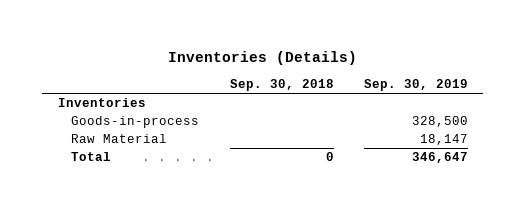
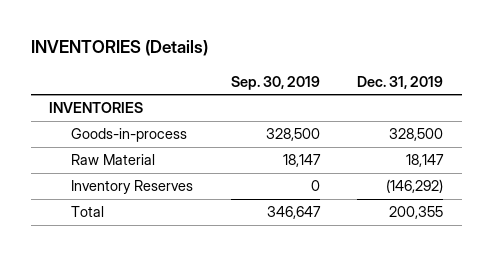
[167,51,357,66] Inventories (Details) -> [30,40,208,57] INVENTORIES (Details)
[229,79,334,92] Sep. 30, 2018 -> none
none -> [357,75,444,89] Dec. 31, 2019
[57,98,146,108] Inventories -> [49,102,144,114] INVENTORIES
none -> [71,180,194,195] Inventory Reserves

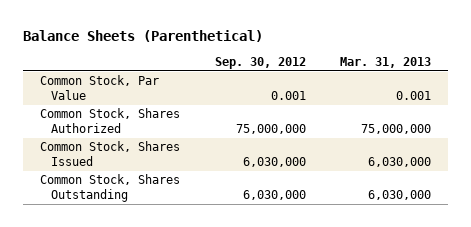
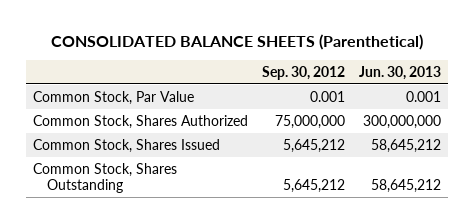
[23,30,264,43] Balance Sheets (Parenthetical) -> [50,33,423,50] CONSOLIDATED BALANCE SHEETS (Parenthetical)
[339,57,431,69] Mar. 31, 2013 -> none
none -> [358,65,441,80] Jun. 30, 2013
[242,156,306,167] 6,030,000 -> [282,138,345,153] 5,645,212
[242,189,306,200] 6,030,000 -> [282,179,345,194] 5,645,212

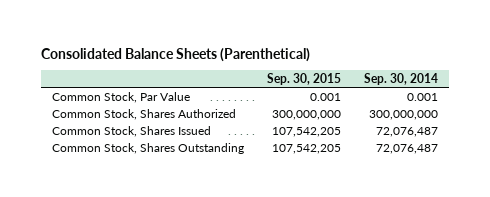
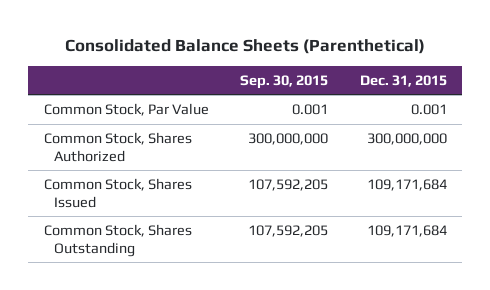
[363,73,438,86] Sep. 30, 2014 -> none
none -> [359,74,447,87] Dec. 31, 2015
[271,126,341,137] 107,542,205 -> [248,179,329,192] 107,592,205
[271,143,341,154] 107,542,205 -> [248,225,329,238] 107,592,205

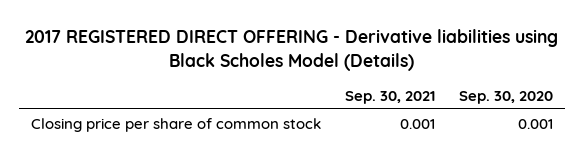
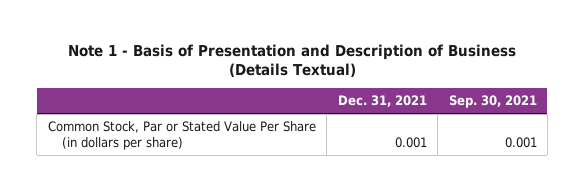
[25,29,559,71] 2017 REGISTERED DIRECT OFFERING - Derivative liabilities using Black Scholes Model (Details) -> [68,43,517,78] Note 1 - Basis of Presentation and Description of Business (Details Textual)
[459,90,554,104] Sep. 30, 2020 -> none
none -> [337,94,427,107] Dec. 31, 2021
[31,117,322,132] Closing price per share of common stock -> [47,121,316,151] Common Stock, Par or Stated Value Per Share (in dollars per share)

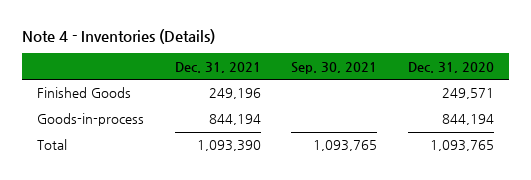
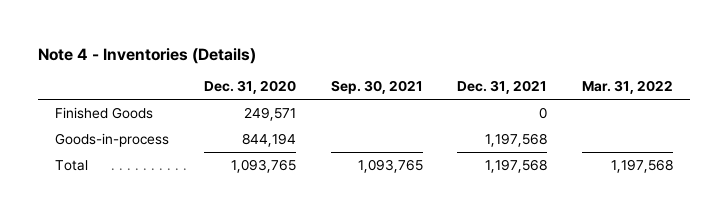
none -> [582,80,674,95] Mar. 31, 2022
[208,88,261,100] 249,196 -> [539,106,548,119] 0
[208,114,261,126] 844,194 -> [485,132,548,147] 1,197,568
[196,140,261,152] 1,093,390 -> [485,158,548,173] 1,197,568

